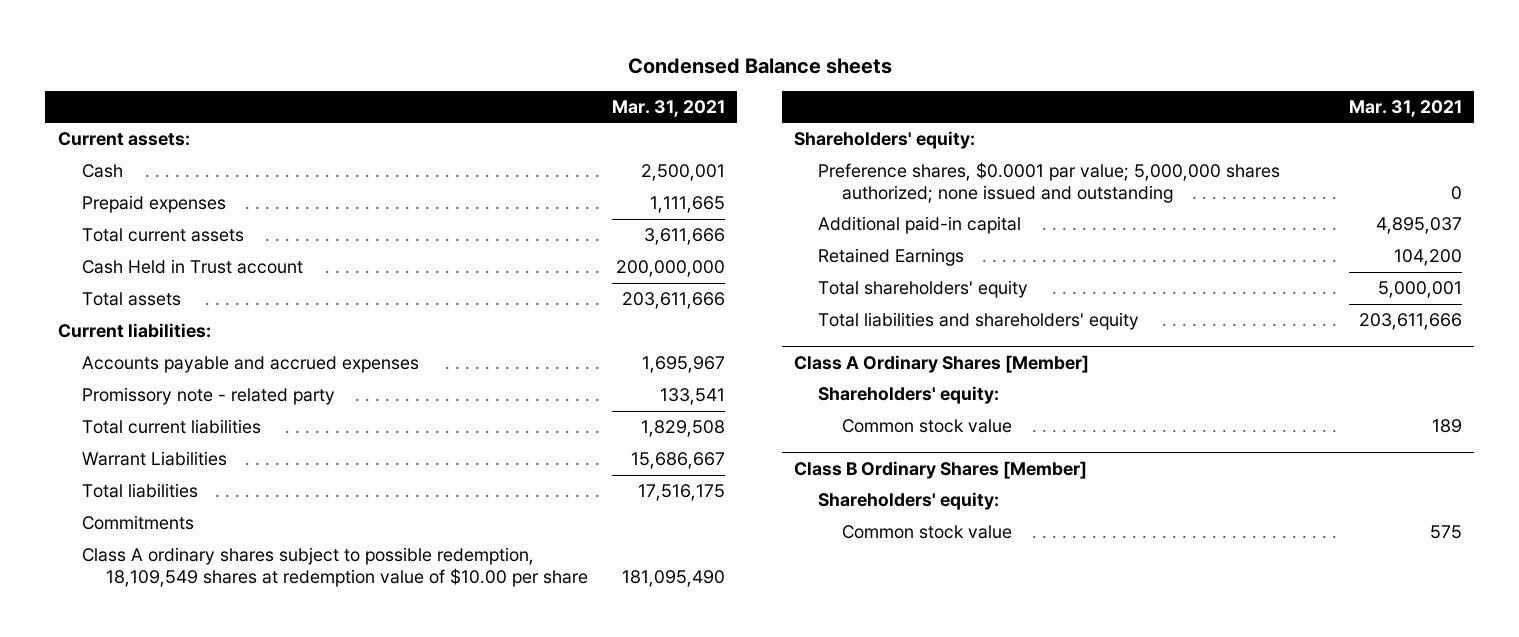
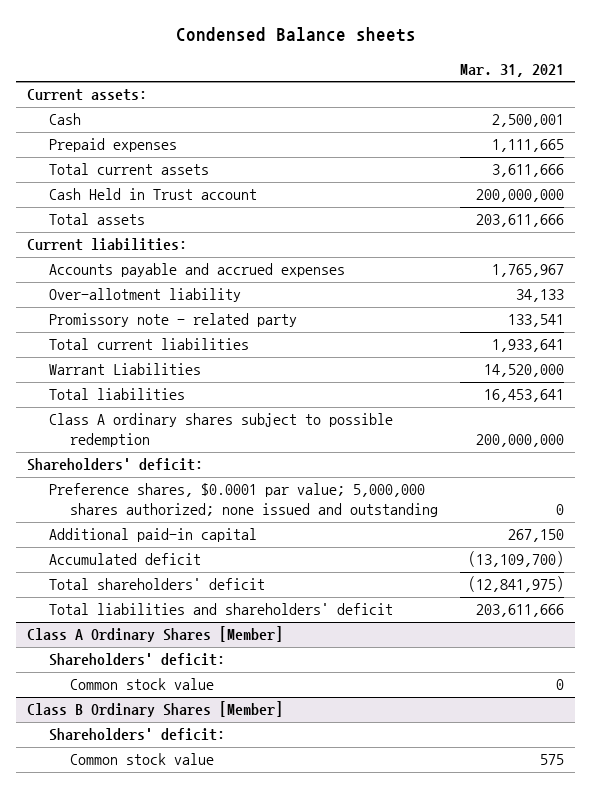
[642,356,726,374] 1,695,967 -> [492,264,565,278] 1,765,967
none -> [48,288,241,303] Over-allotment liability
[81,515,194,531] Commitments -> none
[641,420,726,438] 1,829,508 -> [492,339,565,353] 1,933,641
[631,452,726,470] 15,686,667 -> [484,364,565,378] 14,520,000
[638,484,726,502] 17,516,175 -> [484,389,565,403] 16,453,641
[81,547,588,587] Class A ordinary shares subject to possible redemption, 18,109,549 shares at redemption value of $10.00 per share -> [48,413,393,448] Class A ordinary shares subject to possible redemption
[622,569,726,587] 181,095,490 -> [476,434,565,448] 200,000,000
[794,131,976,150] Shareholders' equity: -> [26,458,203,472] Shareholders' deficit:
[818,248,965,267] Retained Earnings -> none
[1375,217,1462,235] 4,895,037 -> [508,529,565,543] 267,150
none -> [48,553,201,566] Accumulated deficit
[818,280,1029,299] Total shareholders' equity -> [48,578,265,591] Total shareholders' deficit
[1377,281,1462,299] 5,000,001 -> [468,576,565,593] (12,841,975)
[818,312,1140,331] Total liabilities and shareholders' equity -> [48,603,393,616] Total liabilities and shareholders' deficit
[818,386,1000,405] Shareholders' equity: -> [48,653,225,667] Shareholders' deficit:
[1431,419,1462,434] 189 -> [556,679,565,691] 0
[818,492,1000,511] Shareholders' equity: -> [48,728,225,742] Shareholders' deficit:

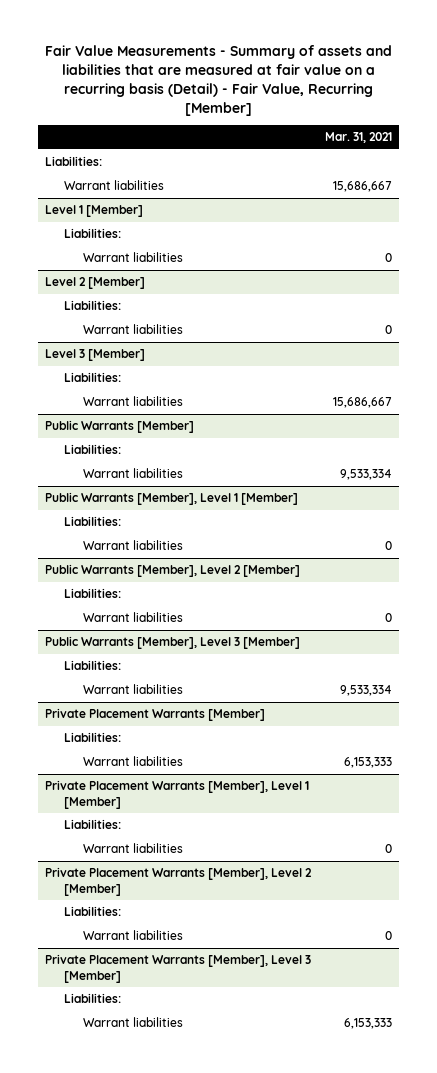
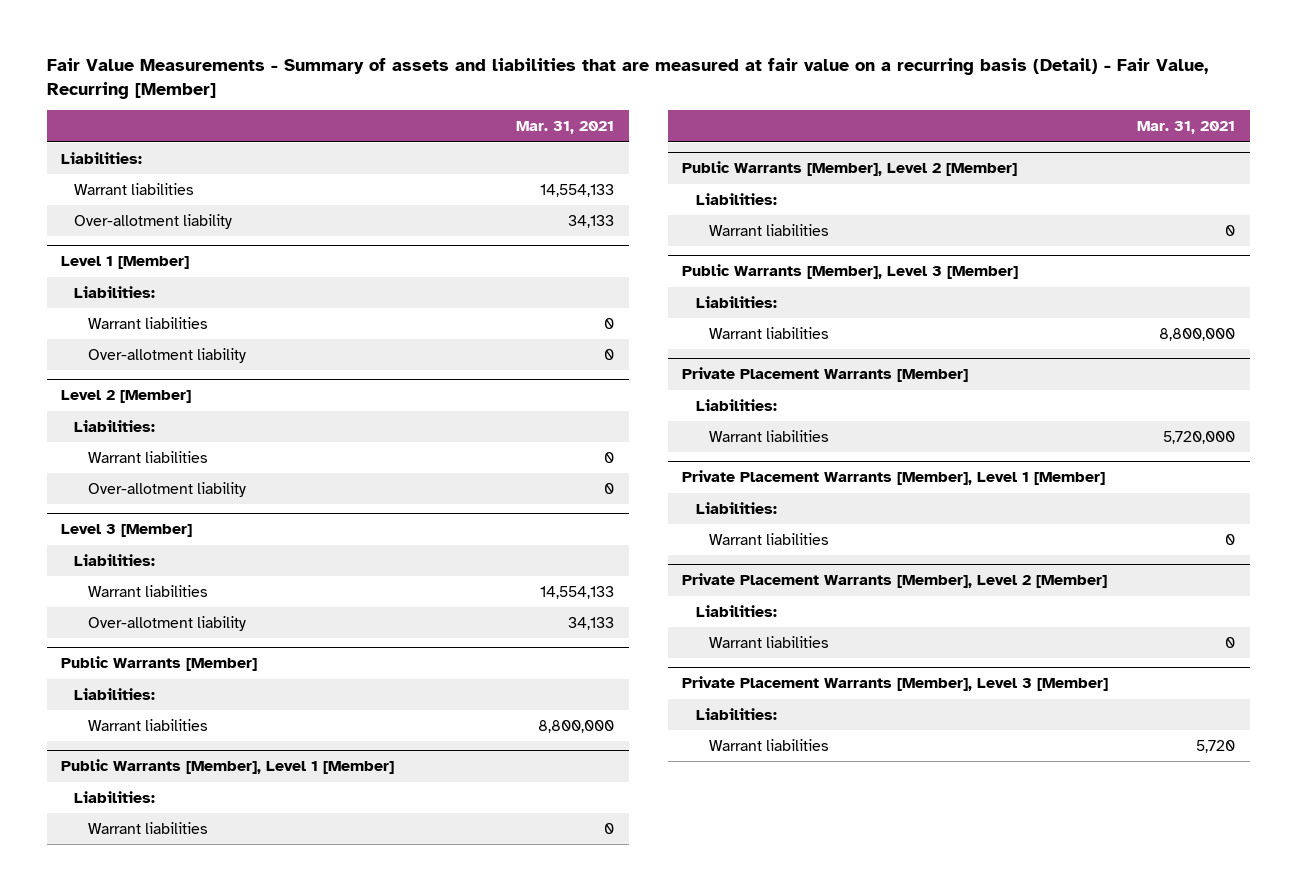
[333,181,393,193] 15,686,667 -> [540,183,615,197] 14,554,133
none -> [74,213,233,229] Over-allotment liability
none -> [87,347,246,363] Over-allotment liability
none -> [87,481,246,497] Over-allotment liability
[333,397,393,409] 15,686,667 -> [540,585,615,599] 14,554,133
none -> [87,615,246,631] Over-allotment liability
[340,469,393,481] 9,533,334 -> [538,719,615,733] 8,800,000
[340,685,393,697] 9,533,334 -> [1159,327,1236,341] 8,800,000
[344,757,393,769] 6,153,333 -> [1163,430,1236,444] 5,720,000
[344,1018,393,1030] 6,153,333 -> [1196,739,1236,753] 5,720

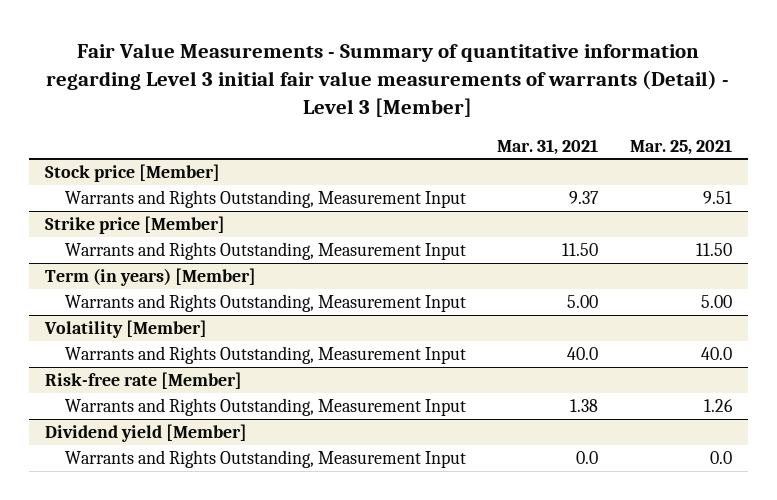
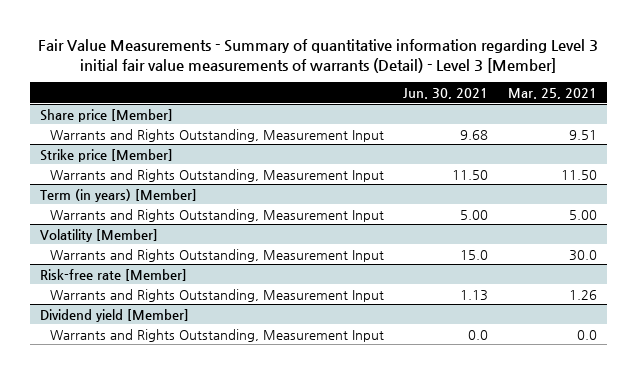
[497,138,599,155] Mar. 31, 2021 -> none
none -> [403,88,489,100] Jun. 30, 2021
[45,164,221,183] Stock price [Member] -> [39,108,173,122] Share price [Member]
[700,347,732,361] 40.0 -> [569,249,598,261] 30.0

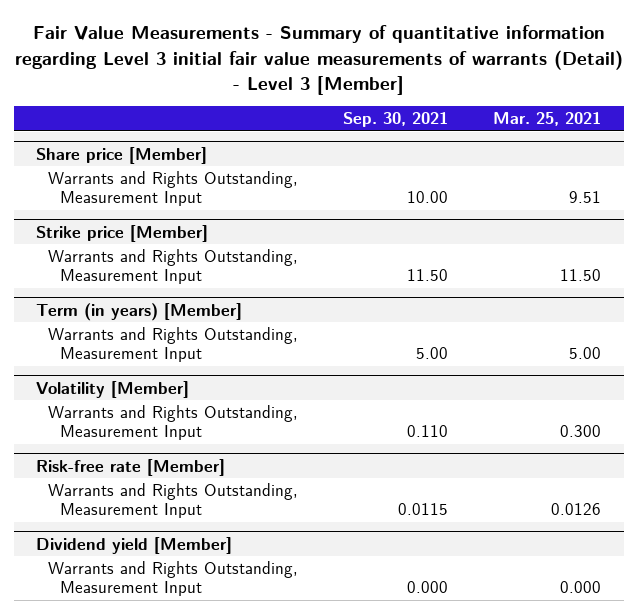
[403,88,489,100] Jun. 30, 2021 -> none
none -> [343,112,449,128] Sep. 30, 2021
[569,249,598,261] 30.0 -> [560,425,602,438] 0.300
[569,289,598,300] 1.26 -> [551,503,602,516] 0.0126
[577,329,598,340] 0.0 -> [560,581,602,594] 0.000

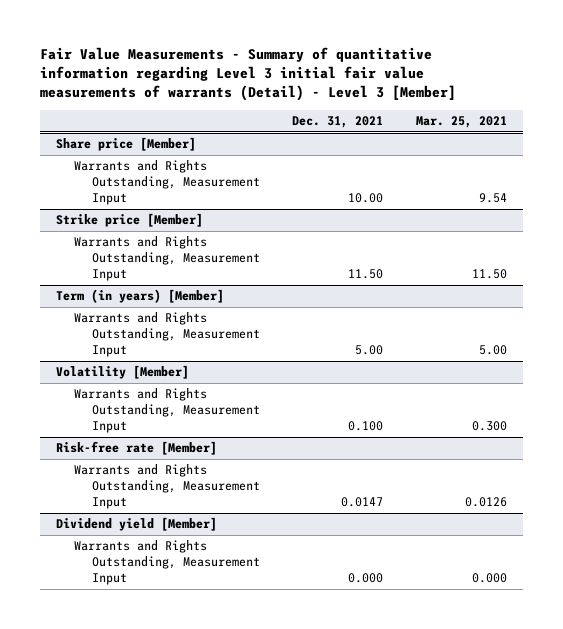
[343,112,449,128] Sep. 30, 2021 -> none
none -> [292,115,384,128] Dec. 31, 2021
[569,191,602,204] 9.51 -> [479,192,508,203] 9.54

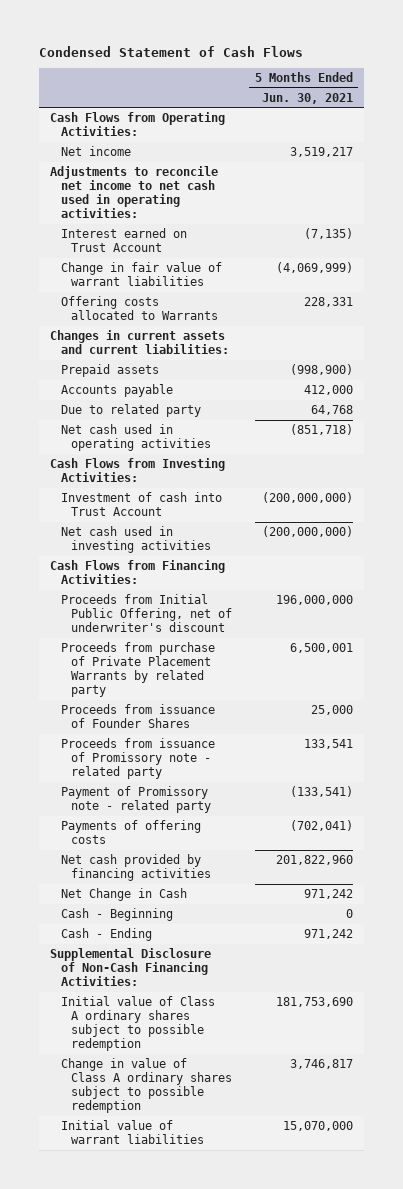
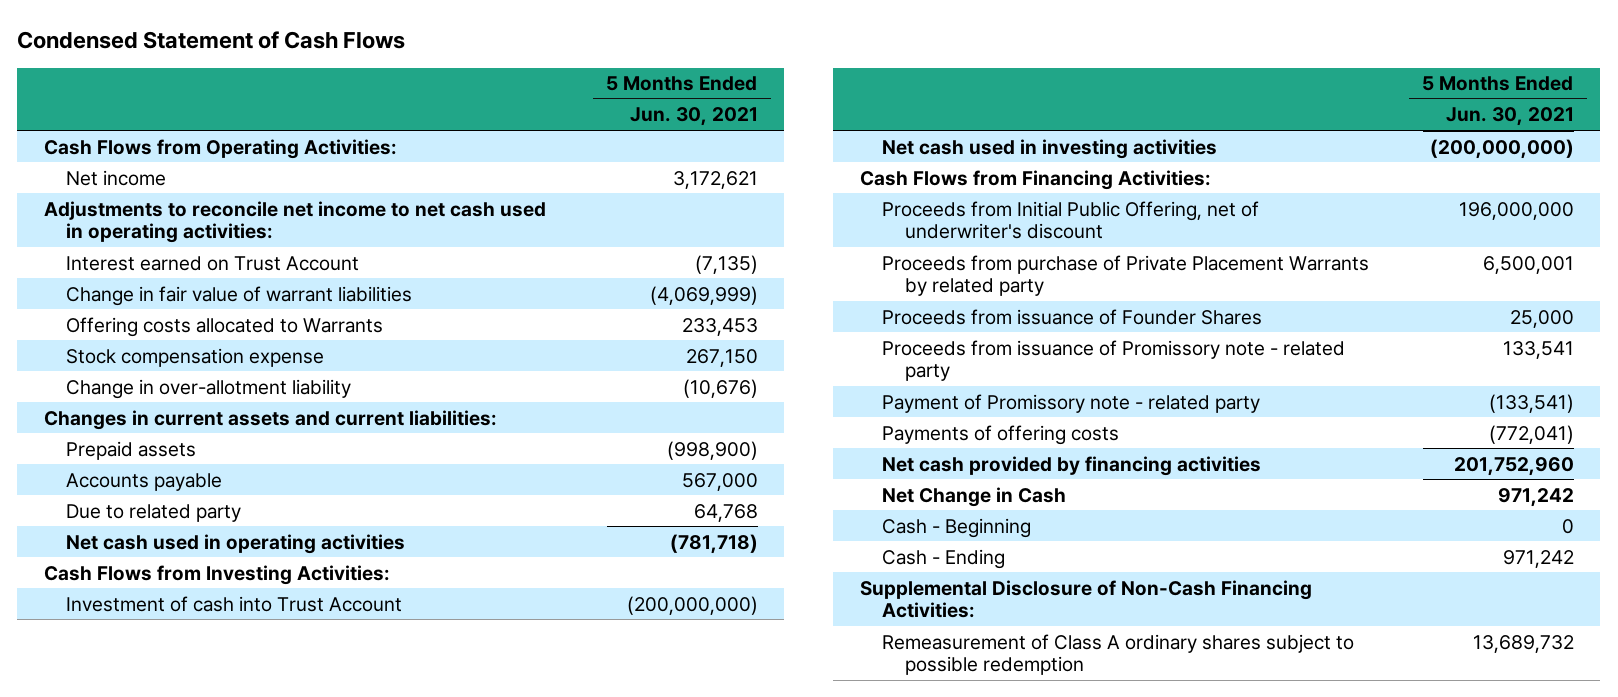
[289,146,353,157] 3,519,217 -> [672,170,758,189] 3,172,621
[303,296,353,307] 228,331 -> [681,317,758,336] 233,453
none -> [66,347,325,367] Stock compensation expense
none -> [66,378,352,399] Change in over-allotment liability
[303,384,353,395] 412,000 -> [681,472,758,491] 567,000
[289,423,353,435] (851,718) -> [669,533,758,554] (781,718)
[289,819,353,831] (702,041) -> [1488,424,1574,444] (772,041)
[275,854,353,865] 201,822,960 -> [1453,456,1574,476] 201,752,960
[60,1057,232,1114] Change in value of Class A ordinary shares subject to possible redemption -> none
[60,1119,204,1145] Initial value of warrant liabilities -> none
[60,995,215,1052] Initial value of Class A ordinary shares subject to possible redemption -> [882,633,1355,676] Remeasurement of Class A ordinary shares subject to possible redemption
[275,996,353,1007] 181,753,690 -> [1472,634,1574,653] 13,689,732

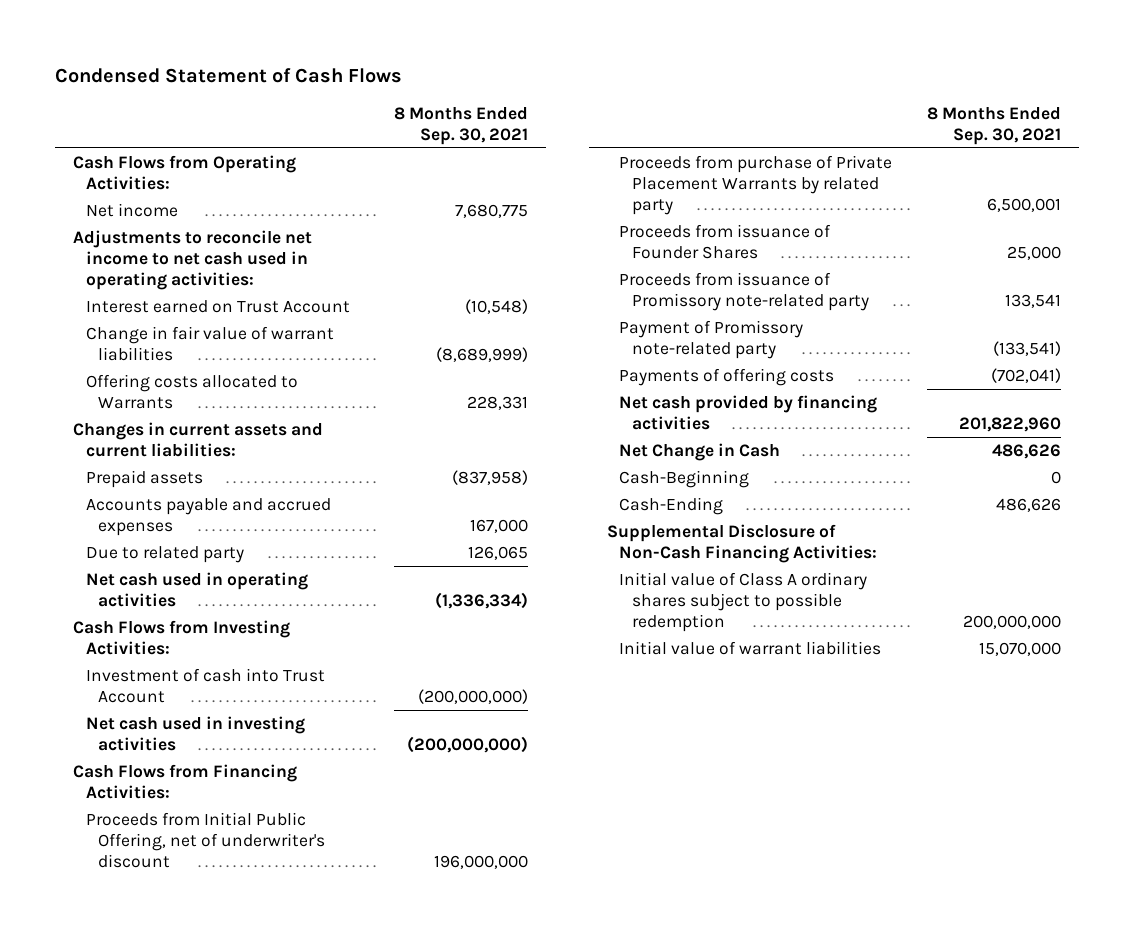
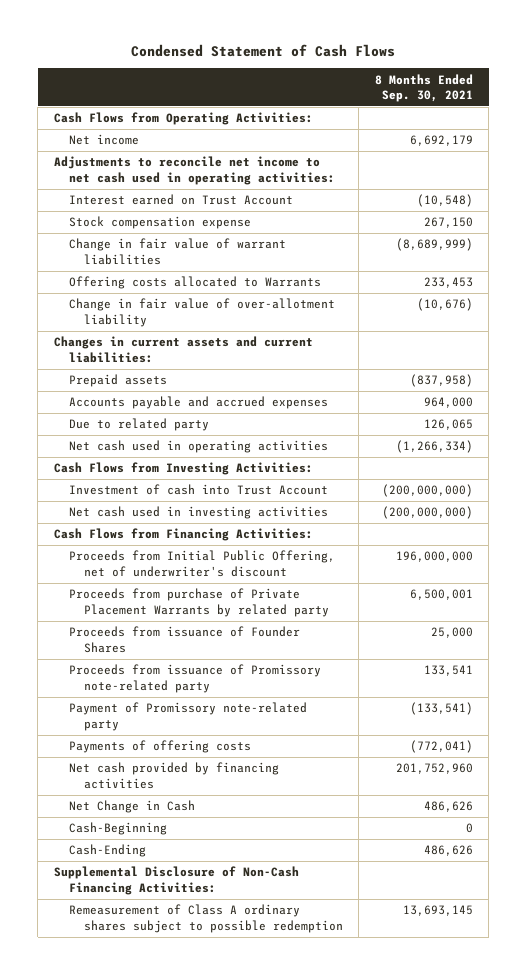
[454,204,528,219] 7,680,775 -> [409,135,473,147] 6,692,179
none -> [68,216,251,230] Stock compensation expense
[466,396,528,411] 228,331 -> [423,277,473,289] 233,453
none -> [68,298,335,327] Change in fair value of over-allotment liability
[469,519,528,534] 167,000 -> [423,397,473,409] 964,000
[434,592,528,610] (1,336,334) -> [395,440,473,454] (1,266,334)
[991,368,1062,384] (702,041) -> [409,740,473,754] (772,041)
[959,417,1062,433] 201,822,960 -> [395,763,473,775] 201,752,960
[619,641,882,656] Initial value of warrant liabilities -> none
[619,572,868,632] Initial value of Class A ordinary shares subject to possible redemption -> [68,904,343,933] Remeasurement of Class A ordinary shares subject to possible redemption
[963,614,1062,629] 200,000,000 -> [402,905,473,917] 13,693,145

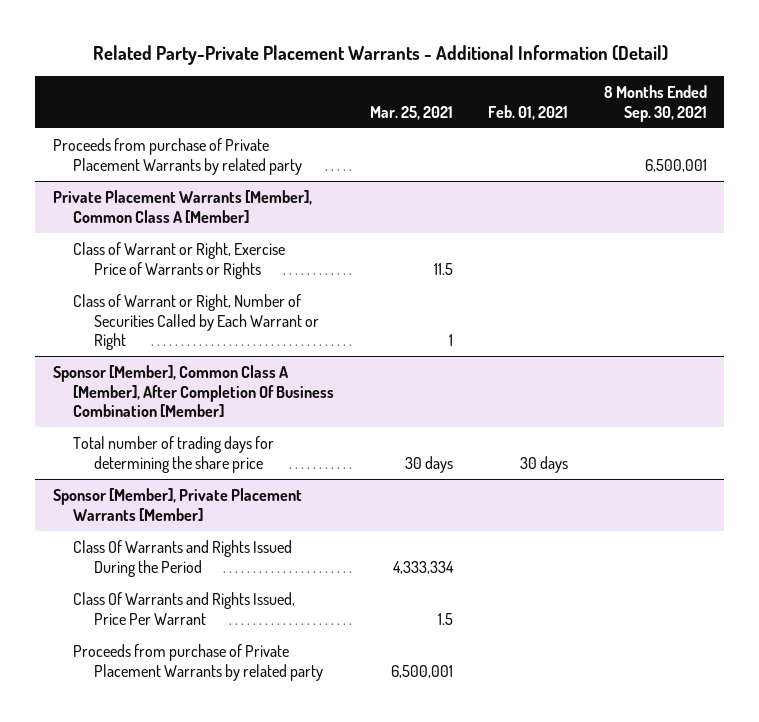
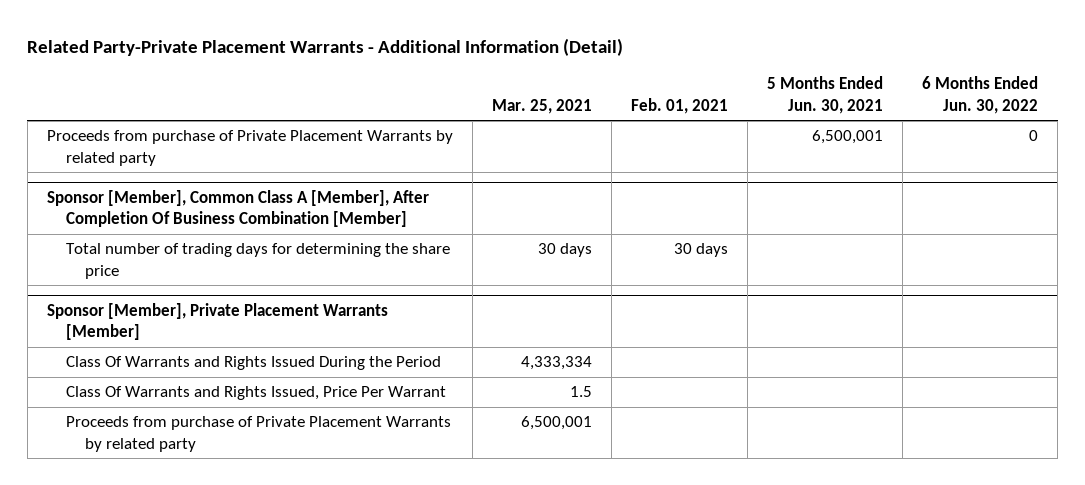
[603,84,707,122] 8 Months Ended Sep. 30, 2021 -> none
none -> [767,76,884,114] 5 Months Ended Jun. 30, 2021
none -> [922,76,1039,114] 6 Months Ended Jun. 30, 2022
[52,189,312,223] Private Placement Warrants [Member], Common Class A [Member] -> none
[73,241,286,279] Class of Warrant or Right, Exercise Price of Warrants or Rights -> none
[73,293,320,351] Class of Warrant or Right, Number of Securities Called by Each Warrant or Right -> none

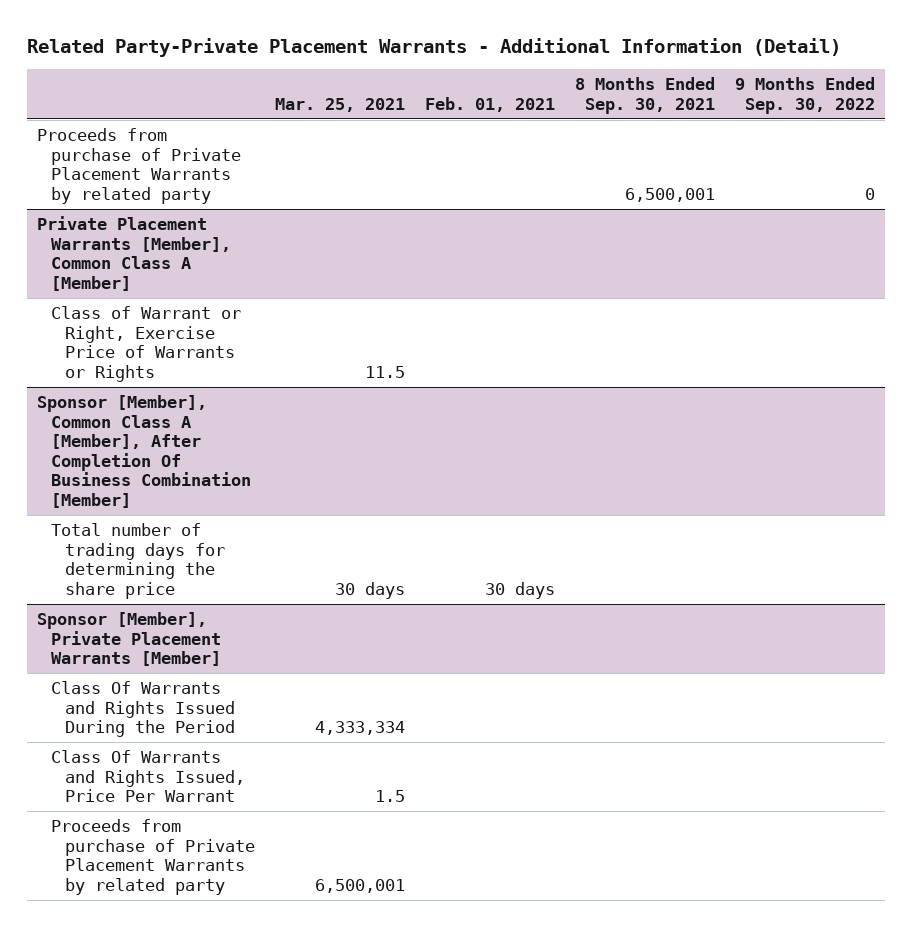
[767,76,884,114] 5 Months Ended Jun. 30, 2021 -> none
[922,76,1039,114] 6 Months Ended Jun. 30, 2022 -> none
none -> [574,77,715,114] 8 Months Ended Sep. 30, 2021
none -> [734,77,875,114] 9 Months Ended Sep. 30, 2022
none -> [37,216,231,291] Private Placement Warrants [Member], Common Class A [Member]
none -> [50,306,241,382] Class of Warrant or Right, Exercise Price of Warrants or Rights

